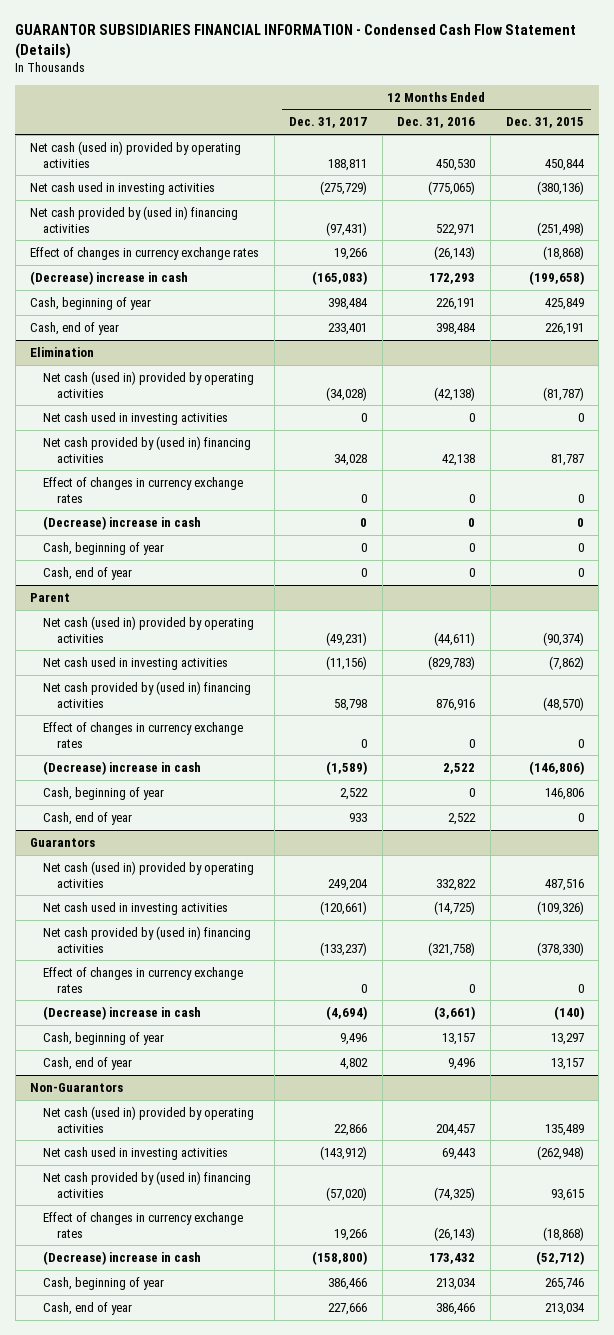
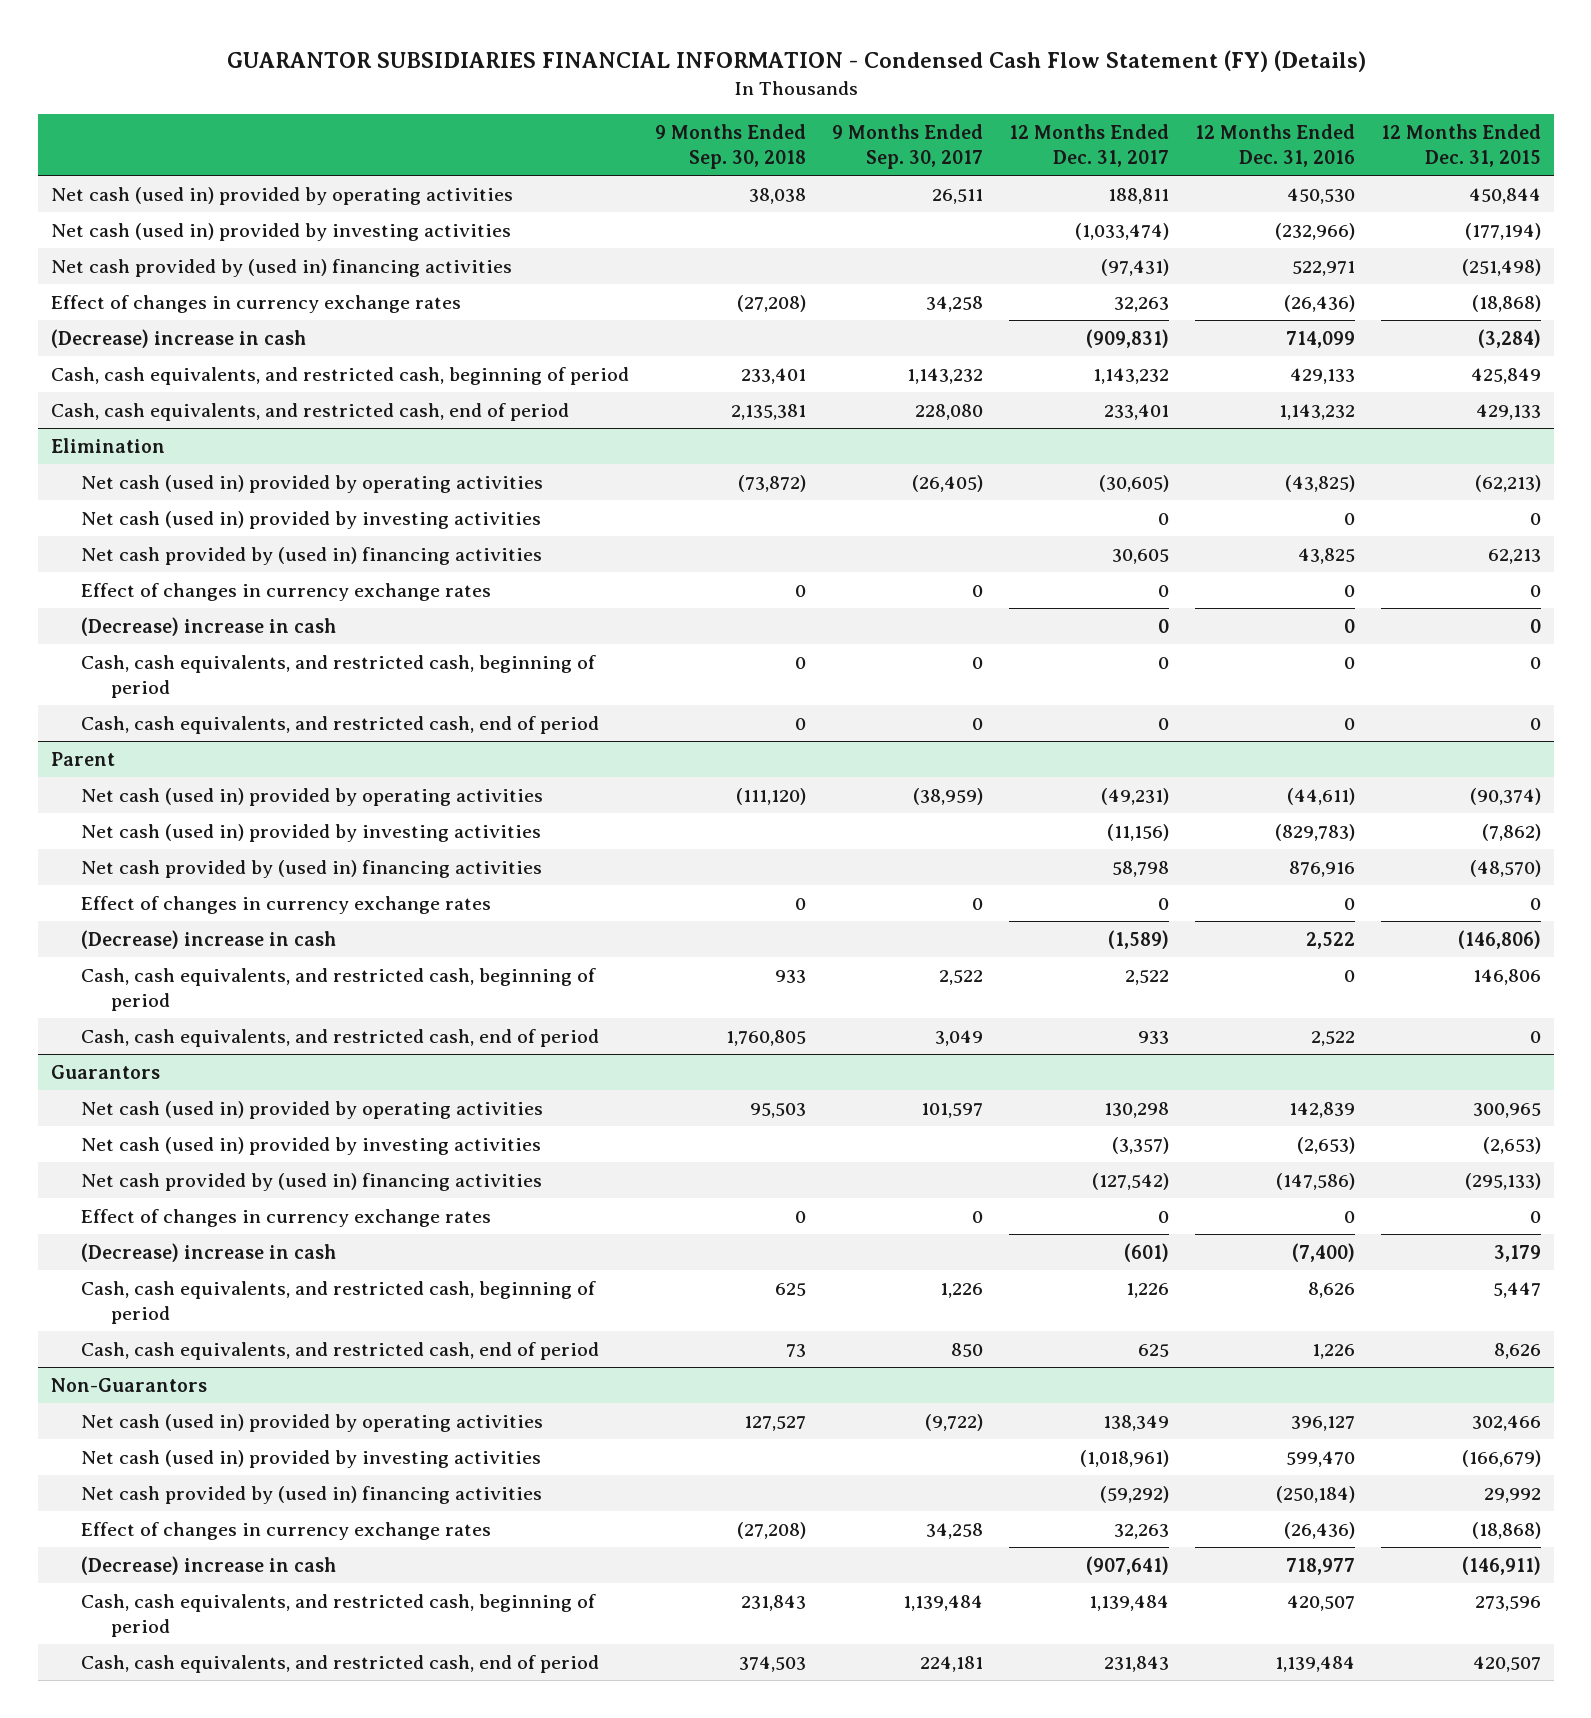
[15,23,577,59] GUARANTOR SUBSIDIARIES FINANCIAL INFORMATION - Condensed Cash Flow Statement (Details) -> [226,50,1366,73] GUARANTOR SUBSIDIARIES FINANCIAL INFORMATION - Condensed Cash Flow Statement (FY) (Details)
none -> [654,124,806,169] 9 Months Ended Sep. 30, 2018
none -> [831,124,983,169] 9 Months Ended Sep. 30, 2017
[30,181,216,195] Net cash used in investing activities -> [50,222,511,241] Net cash (used in) provided by investing activities
[320,180,368,195] (275,729) -> [1074,222,1169,240] (1,033,474)
[428,180,476,195] (775,065) -> [1274,222,1355,240] (232,966)
[536,180,584,195] (380,136) -> [1464,222,1541,240] (177,194)
[30,296,152,310] Cash, beginning of year -> none
[30,321,120,335] Cash, end of year -> none
[334,247,368,260] 19,266 -> [1113,296,1169,312] 32,263
[434,245,476,260] (26,143) -> [1283,294,1355,312] (26,436)
[312,270,368,285] (165,083) -> [1085,328,1169,348] (909,831)
[429,272,476,284] 172,293 -> [1285,330,1355,348] 714,099
[528,270,584,285] (199,658) -> [1477,328,1541,348] (3,284)
none -> [50,366,629,385] Cash, cash equivalents, and restricted cash, beginning of period
none -> [50,402,569,421] Cash, cash equivalents, and restricted cash, end of period
[326,386,368,401] (34,028) -> [1098,474,1169,492] (30,605)
[434,386,476,401] (42,138) -> [1284,474,1355,492] (43,825)
[542,386,584,401] (81,787) -> [1474,474,1541,492] (62,213)
[43,411,229,425] Net cash used in investing activities -> [80,510,541,529] Net cash (used in) provided by investing activities
[334,453,368,466] 34,028 -> [1111,548,1169,564] 30,605
[442,453,476,466] 42,138 -> [1297,547,1355,564] 43,825
[550,453,584,466] 81,787 -> [1487,548,1541,564] 62,213
[43,541,165,555] Cash, beginning of year -> none
[43,566,133,580] Cash, end of year -> none
none -> [80,654,596,698] Cash, cash equivalents, and restricted cash, beginning of period
none -> [80,715,599,734] Cash, cash equivalents, and restricted cash, end of period
[43,656,229,670] Net cash used in investing activities -> [80,823,541,842] Net cash (used in) provided by investing activities
[43,786,165,800] Cash, beginning of year -> [80,967,596,1011] Cash, cash equivalents, and restricted cash, beginning of period
[43,811,133,825] Cash, end of year -> [80,1028,599,1047] Cash, cash equivalents, and restricted cash, end of period
[328,878,369,891] 249,204 -> [1103,1101,1169,1118] 130,298
[436,878,477,891] 332,822 -> [1288,1101,1355,1118] 142,839
[544,878,584,891] 487,516 -> [1472,1102,1541,1118] 300,965
[43,901,229,915] Net cash used in investing activities -> [80,1136,541,1155] Net cash (used in) provided by investing activities
[320,900,368,915] (120,661) -> [1111,1136,1169,1154] (3,357)
[434,900,476,915] (14,725) -> [1296,1136,1355,1154] (2,653)
[536,900,584,915] (109,326) -> [1482,1136,1541,1154] (2,653)
[320,941,368,956] (133,237) -> [1091,1172,1169,1190] (127,542)
[428,941,476,956] (321,758) -> [1275,1172,1355,1190] (147,586)
[536,941,584,956] (378,330) -> [1464,1172,1541,1190] (295,133)
[43,1031,165,1045] Cash, beginning of year -> none
[43,1056,133,1070] Cash, end of year -> none
[326,1005,368,1020] (4,694) -> [1123,1242,1169,1262] (601)
[434,1005,476,1020] (3,661) -> [1291,1242,1355,1262] (7,400)
[553,1005,584,1020] (140) -> [1493,1244,1541,1262] 3,179
none -> [80,1280,596,1324] Cash, cash equivalents, and restricted cash, beginning of period
none -> [80,1341,599,1360] Cash, cash equivalents, and restricted cash, end of period
[43,1276,165,1290] Cash, beginning of year -> none
[43,1301,133,1315] Cash, end of year -> none
[334,1123,368,1136] 22,866 -> [1102,1414,1169,1431] 138,349
[436,1123,476,1136] 204,457 -> [1290,1415,1355,1431] 396,127
[544,1123,584,1136] 135,489 -> [1471,1414,1541,1431] 302,466
[43,1146,229,1160] Net cash used in investing activities -> [80,1449,541,1468] Net cash (used in) provided by investing activities
[320,1145,368,1160] (143,912) -> [1079,1449,1169,1467] (1,018,961)
[442,1147,476,1160] 69,443 -> [1285,1450,1355,1467] 599,470
[536,1145,584,1160] (262,948) -> [1461,1449,1541,1467] (166,679)
[326,1186,368,1201] (57,020) -> [1099,1485,1169,1503] (59,292)
[434,1186,476,1201] (74,325) -> [1275,1485,1355,1503] (250,184)
[550,1188,584,1201] 93,615 -> [1483,1487,1541,1503] 29,992
[334,1228,368,1241] 19,266 -> [1113,1523,1169,1539] 32,263
[434,1226,476,1241] (26,143) -> [1283,1521,1355,1539] (26,436)
[312,1250,368,1265] (158,800) -> [1085,1555,1169,1575] (907,641)
[429,1252,476,1264] 173,432 -> [1285,1557,1355,1575] 718,977
[535,1250,584,1265] (52,712) -> [1461,1555,1541,1575] (146,911)
none -> [80,1593,596,1637] Cash, cash equivalents, and restricted cash, beginning of period
none -> [80,1654,599,1673] Cash, cash equivalents, and restricted cash, end of period

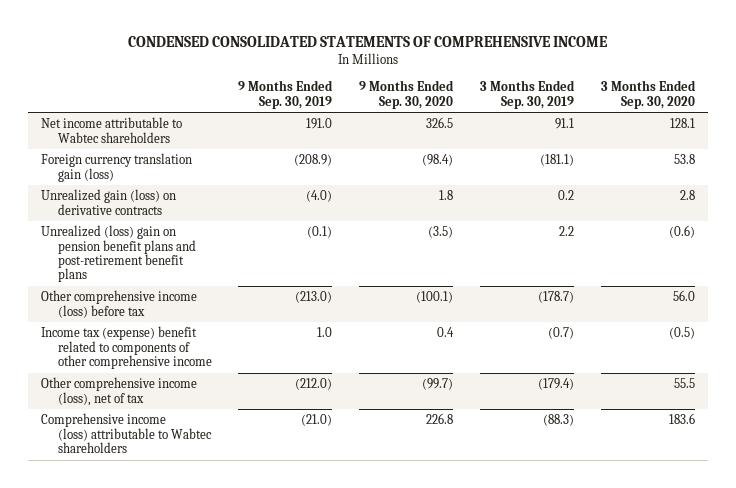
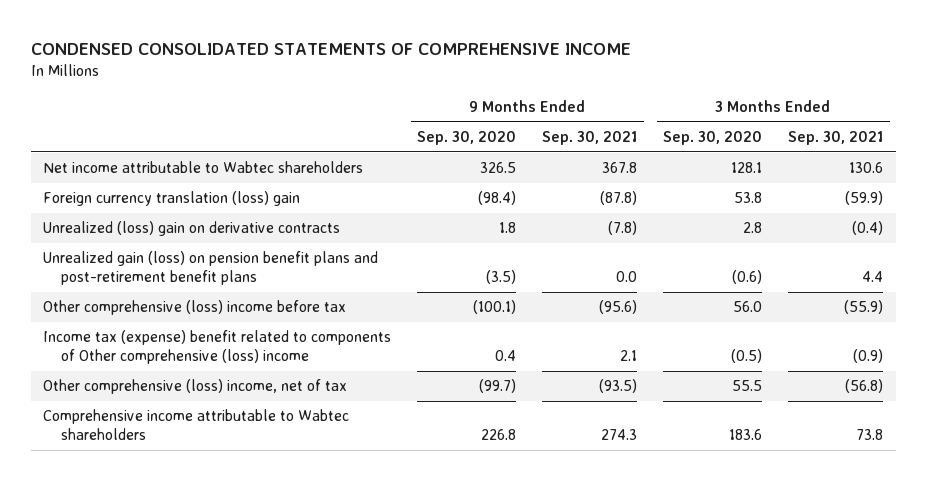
[238,80,334,109] 9 Months Ended Sep. 30, 2019 -> none
[479,80,575,109] 3 Months Ended Sep. 30, 2019 -> none
none -> [542,131,638,146] Sep. 30, 2021
none -> [788,131,884,146] Sep. 30, 2021
[41,153,193,182] Foreign currency translation gain (loss) -> [43,191,301,207] Foreign currency translation (loss) gain
[41,189,177,215] Unrealized gain (loss) on derivative contracts -> [43,221,341,237] Unrealized (loss) gain on derivative contracts
[41,225,196,283] Unrealized (loss) gain on pension benefit plans and post-retirement benefit plans -> [43,251,379,286] Unrealized gain (loss) on pension benefit plans and post-retirement benefit plans
[41,290,198,318] Other comprehensive income (loss) before tax -> [43,300,347,316] Other comprehensive (loss) income before tax
[41,326,212,369] Income tax (expense) benefit related to components of other comprehensive income -> [43,330,392,365] Income tax (expense) benefit related to components of Other comprehensive (loss) income
[41,377,198,406] Other comprehensive income (loss), net of tax -> [43,379,348,395] Other comprehensive (loss) income, net of tax
[41,413,212,453] Comprehensive income (loss) attributable to Wabtec shareholders -> [43,409,350,441] Comprehensive income attributable to Wabtec shareholders

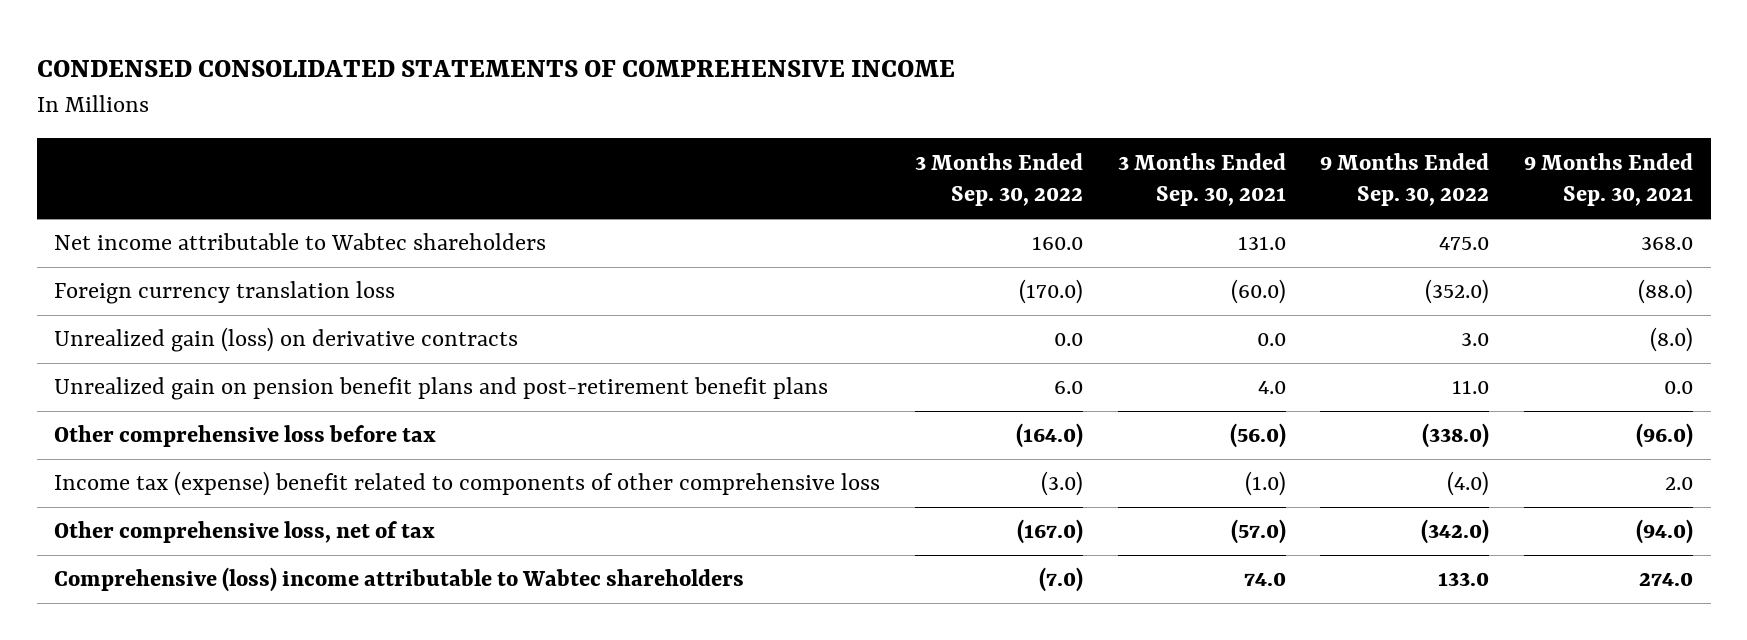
[417,131,517,146] Sep. 30, 2020 -> none
[663,131,763,146] Sep. 30, 2020 -> none
none -> [914,152,1083,207] 3 Months Ended Sep. 30, 2022
none -> [1320,152,1490,207] 9 Months Ended Sep. 30, 2022
[602,162,638,174] 367.8 -> [1641,237,1694,251] 368.0
[849,162,884,174] 130.6 -> [1237,236,1286,251] 131.0
[43,191,301,207] Foreign currency translation (loss) gain -> [53,281,395,305] Foreign currency translation loss
[600,191,638,206] (87.8) -> [1638,279,1694,305] (88.0)
[845,191,884,206] (59.9) -> [1230,279,1286,305] (60.0)
[43,221,341,237] Unrealized (loss) gain on derivative contracts -> [53,327,518,353] Unrealized gain (loss) on derivative contracts
[608,221,638,236] (7.8) -> [1650,327,1694,353] (8.0)
[852,221,884,236] (0.4) -> [1256,333,1286,347] 0.0
[43,251,379,286] Unrealized gain (loss) on pension benefit plans and post-retirement benefit plans -> [53,377,828,401] Unrealized gain on pension benefit plans and post-retirement benefit plans
[862,271,884,283] 4.4 -> [1257,381,1286,395] 4.0
[43,300,347,316] Other comprehensive (loss) income before tax -> [53,425,436,448] Other comprehensive loss before tax
[599,300,638,315] (95.6) -> [1636,423,1694,449] (96.0)
[844,300,884,315] (55.9) -> [1229,423,1286,449] (56.0)
[43,330,392,365] Income tax (expense) benefit related to components of Other comprehensive (loss) income -> [53,471,880,497] Income tax (expense) benefit related to components of other comprehensive loss
[620,350,638,362] 2.1 -> [1665,477,1694,491] 2.0
[853,349,884,364] (0.9) -> [1244,471,1286,497] (1.0)
[43,379,348,395] Other comprehensive (loss) income, net of tax -> [53,521,435,544] Other comprehensive loss, net of tax
[599,379,638,394] (93.5) -> [1636,519,1694,545] (94.0)
[845,379,884,394] (56.8) -> [1230,519,1286,545] (57.0)
[43,409,350,441] Comprehensive income attributable to Wabtec shareholders -> [53,567,744,593] Comprehensive (loss) income attributable to Wabtec shareholders
[601,429,638,441] 274.3 -> [1639,572,1694,587] 274.0
[856,429,884,441] 73.8 -> [1243,572,1286,587] 74.0

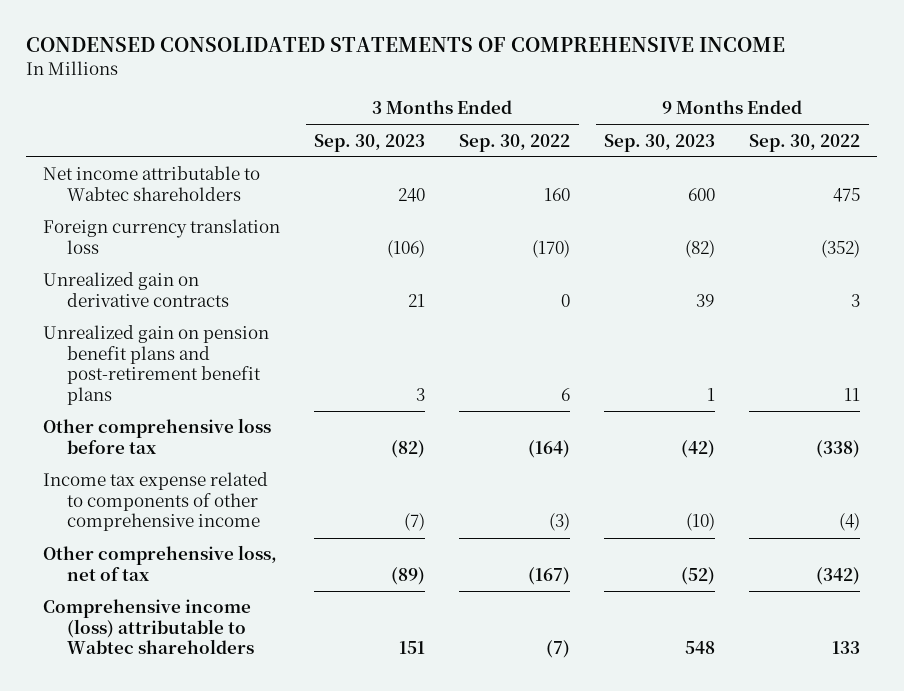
[1117,152,1286,207] 3 Months Ended Sep. 30, 2021 -> none
[1524,152,1694,207] 9 Months Ended Sep. 30, 2021 -> none
none -> [314,133,426,152] Sep. 30, 2023
none -> [604,133,716,152] Sep. 30, 2023
[1031,236,1083,251] 160.0 -> [544,187,571,201] 160
[1439,237,1490,251] 475.0 -> [833,187,861,202] 475
[1018,279,1083,305] (170.0) -> [532,239,571,258] (170)
[1425,279,1490,305] (352.0) -> [821,239,861,258] (352)
[53,327,518,353] Unrealized gain (loss) on derivative contracts -> [43,272,229,307] Unrealized gain on derivative contracts
[1053,333,1083,347] 0.0 -> [561,293,571,307] 0
[1461,333,1490,347] 3.0 -> [851,293,861,307] 3
[1053,381,1083,395] 6.0 -> [561,387,571,401] 6
[1452,380,1490,395] 11.0 -> [844,387,861,401] 11
[1015,423,1083,449] (164.0) -> [528,439,571,458] (164)
[1422,423,1490,449] (338.0) -> [816,439,861,458] (338)
[53,471,880,497] Income tax (expense) benefit related to components of other comprehensive loss -> [43,472,269,532] Income tax expense related to components of other comprehensive income
[1040,471,1083,497] (3.0) -> [549,513,571,532] (3)
[1447,471,1490,497] (4.0) -> [839,513,861,532] (4)
[1016,519,1083,545] (167.0) -> [528,566,571,585] (167)
[1421,519,1490,545] (342.0) -> [816,566,861,585] (342)
[53,567,744,593] Comprehensive (loss) income attributable to Wabtec shareholders -> [43,599,254,655] Comprehensive income (loss) attributable to Wabtec shareholders
[1038,567,1083,593] (7.0) -> [546,640,571,659] (7)
[1438,572,1490,587] 133.0 -> [832,641,861,655] 133

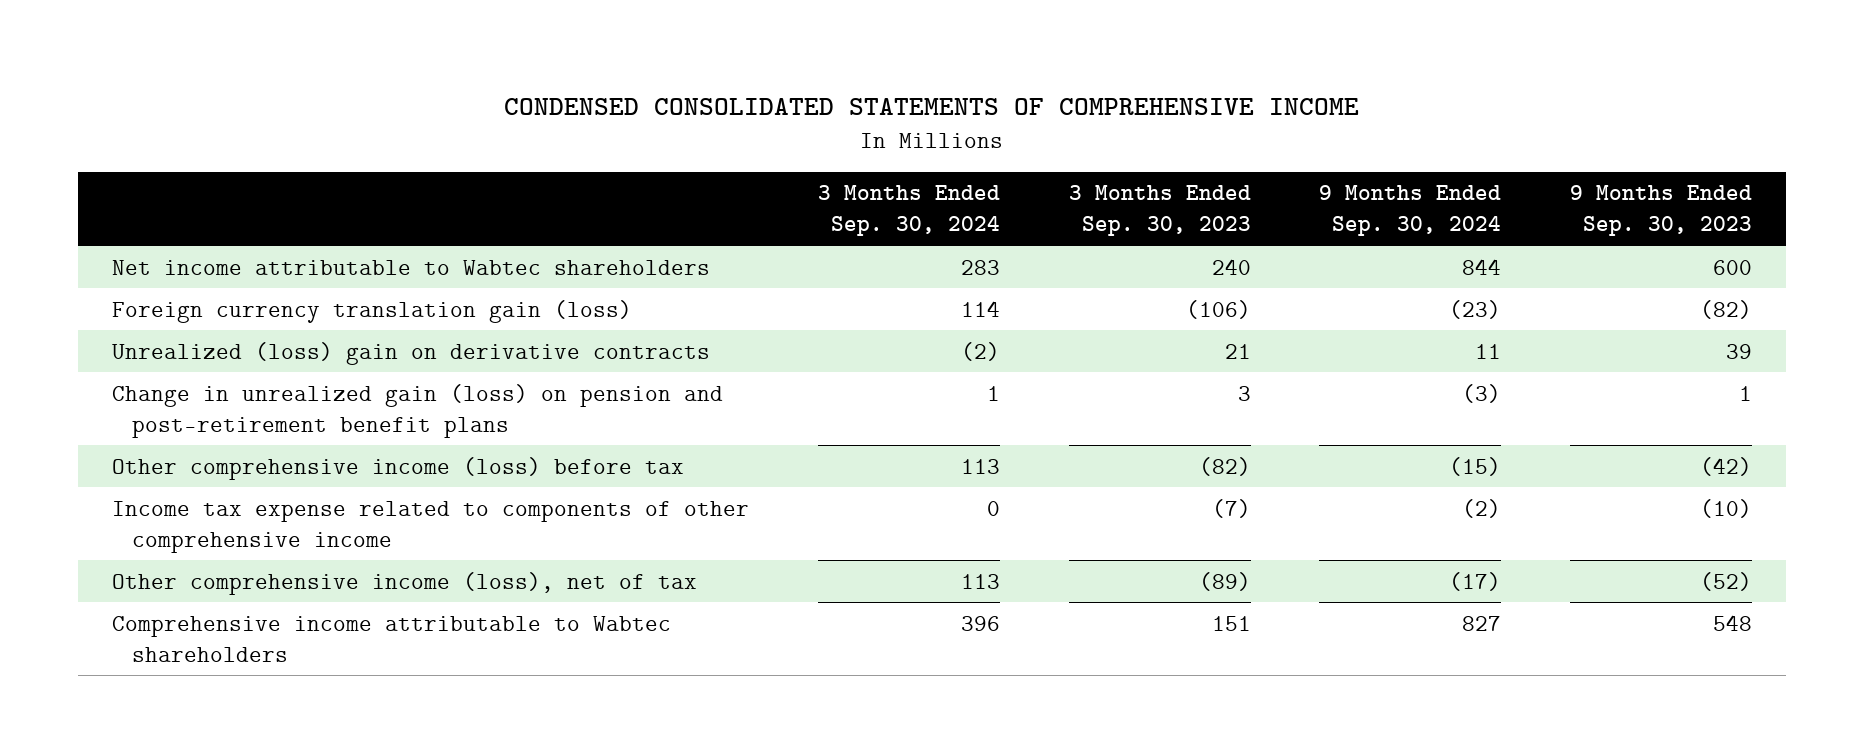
[459,133,571,152] Sep. 30, 2022 -> none
[749,133,861,152] Sep. 30, 2022 -> none
none -> [818,185,1001,237] 3 Months Ended Sep. 30, 2024
none -> [1319,185,1502,237] 9 Months Ended Sep. 30, 2024
[43,219,281,254] Foreign currency translation loss -> [112,299,633,323] Foreign currency translation gain (loss)
[43,272,229,307] Unrealized gain on derivative contracts -> [112,341,711,365] Unrealized (loss) gain on derivative contracts
[43,325,270,405] Unrealized gain on pension benefit plans and post-retirement benefit plans -> [112,383,724,438] Change in unrealized gain (loss) on pension and post-retirement benefit plans
[43,418,272,454] Other comprehensive loss before tax -> [112,456,685,480] Other comprehensive income (loss) before tax
[43,545,278,581] Other comprehensive loss, net of tax -> [112,571,698,595] Other comprehensive income (loss), net of tax
[43,599,254,655] Comprehensive income (loss) attributable to Wabtec shareholders -> [112,615,672,662] Comprehensive income attributable to Wabtec shareholders

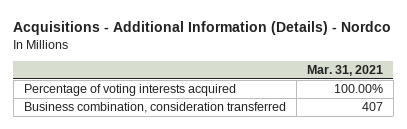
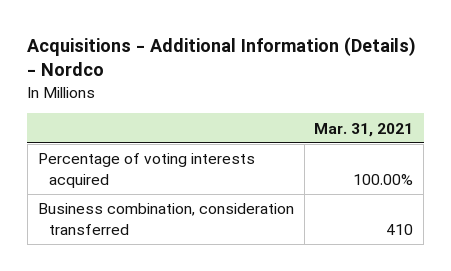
[361,102,383,112] 407 -> [386,223,414,235] 410

